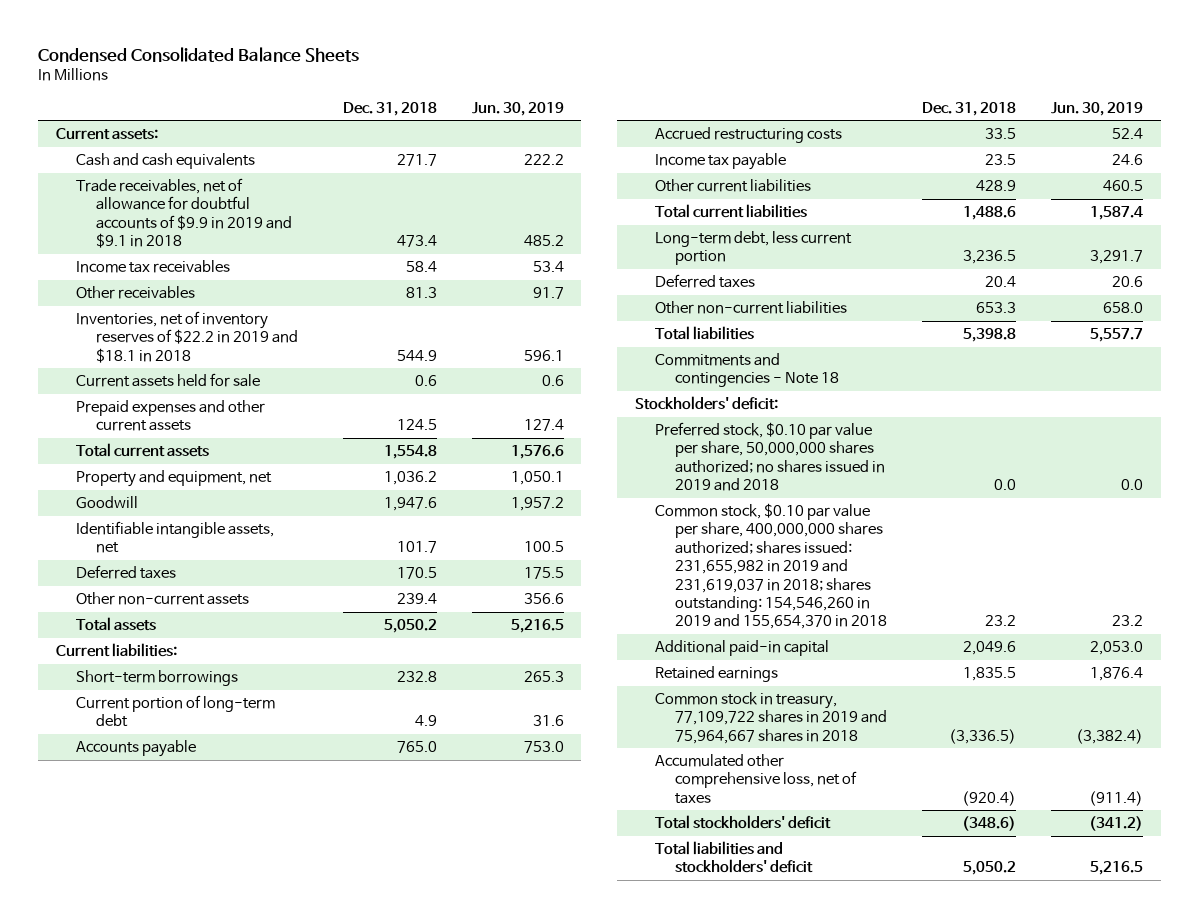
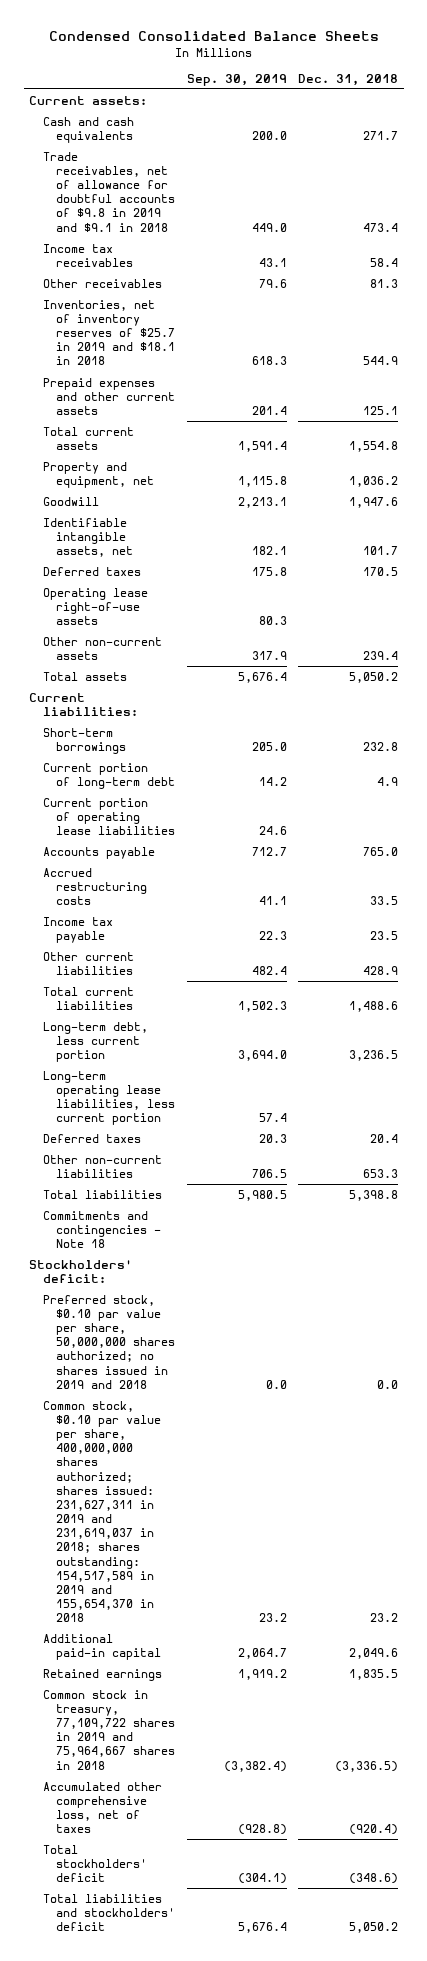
[471,101,564,116] Jun. 30, 2019 -> none
none -> [186,73,287,86] Sep. 30, 2019
[75,178,293,249] Trade receivables, net of allowance for doubtful accounts of $9.9 in 2019 and $9.1 in 2018 -> [42,151,176,232] Trade receivables, net of allowance for doubtful accounts of $9.8 in 2019 and $9.1 in 2018
[75,373,260,388] Current assets held for sale -> none
[75,311,299,363] Inventories, net of inventory reserves of $22.2 in 2019 and $18.1 in 2018 -> [42,299,176,366] Inventories, net of inventory reserves of $25.7 in 2019 and $18.1 in 2018
[396,419,437,431] 124.5 -> [363,406,399,416] 125.1
none -> [42,587,148,626] Operating lease right-of-use assets
none -> [42,797,176,836] Current portion of operating lease liabilities
none -> [42,1070,176,1126] Long-term operating lease liabilities, less current portion
[655,503,888,630] Common stock, $0.10 par value per share, 400,000,000 shares authorized; shares issued: 231,655,982 in 2019 and 231,619,037 in 2018; shares outstanding: 154,546,260 in 2019 and 155,654,370 in 2018 -> [42,1400,162,1623] Common stock, $0.10 par value per share, 400,000,000 shares authorized; shares issued: 231,627,311 in 2019 and 231,619,037 in 2018; shares outstanding: 154,517,589 in 2019 and 155,654,370 in 2018

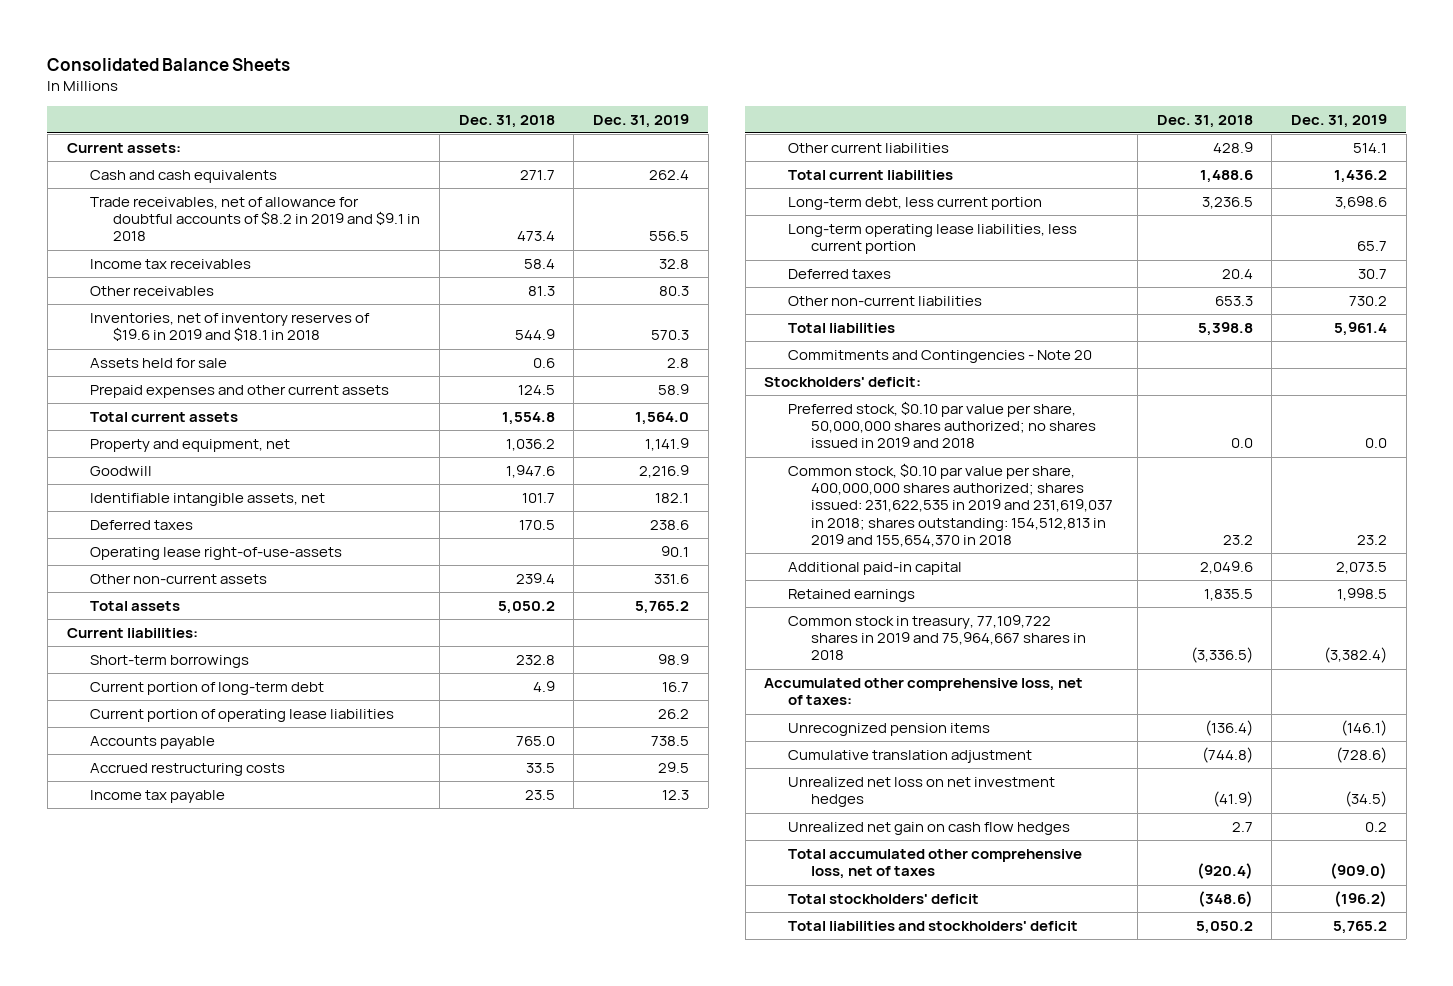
[48,31,379,42] Condensed Consolidated Balance Sheets -> [47,57,291,71] Consolidated Balance Sheets
[186,73,287,86] Sep. 30, 2019 -> none
none -> [592,113,689,128] Dec. 31, 2019
[42,151,176,232] Trade receivables, net of allowance for doubtful accounts of $9.8 in 2019 and $9.1 in 2018 -> [89,197,421,242] Trade receivables, net of allowance for doubtful accounts of $8.2 in 2019 and $9.1 in 2018
[42,299,176,366] Inventories, net of inventory reserves of $25.7 in 2019 and $18.1 in 2018 -> [89,313,370,342] Inventories, net of inventory reserves of $19.6 in 2019 and $18.1 in 2018
none -> [89,358,227,369] Assets held for sale
[363,406,399,416] 125.1 -> [517,385,555,396] 124.5
[42,587,148,626] Operating lease right-of-use assets -> [89,547,342,561] Operating lease right-of-use-assets
[42,1210,162,1249] Commitments and contingencies - Note 18 -> [787,350,1092,364] Commitments and Contingencies - Note 20
[42,1400,162,1623] Common stock, $0.10 par value per share, 400,000,000 shares authorized; shares issued: 231,627,311 in 2019 and 231,619,037 in 2018; shares outstanding: 154,517,589 in 2019 and 155,654,370 in 2018 -> [787,463,1114,547] Common stock, $0.10 par value per share, 400,000,000 shares authorized; shares issued: 231,622,535 in 2019 and 231,619,037 in 2018; shares outstanding: 154,512,813 in 2019 and 155,654,370 in 2018
none -> [764,678,1084,706] Accumulated other comprehensive loss, net of taxes:
none -> [787,723,990,737] Unrecognized pension items
none -> [787,750,1032,764] Cumulative translation adjustment
none -> [787,777,1055,808] Unrealized net loss on net investment hedges
none -> [787,822,1070,836] Unrealized net gain on cash flow hedges
[42,1781,162,1834] Accumulated other comprehensive loss, net of taxes -> [787,849,1082,880] Total accumulated other comprehensive loss, net of taxes

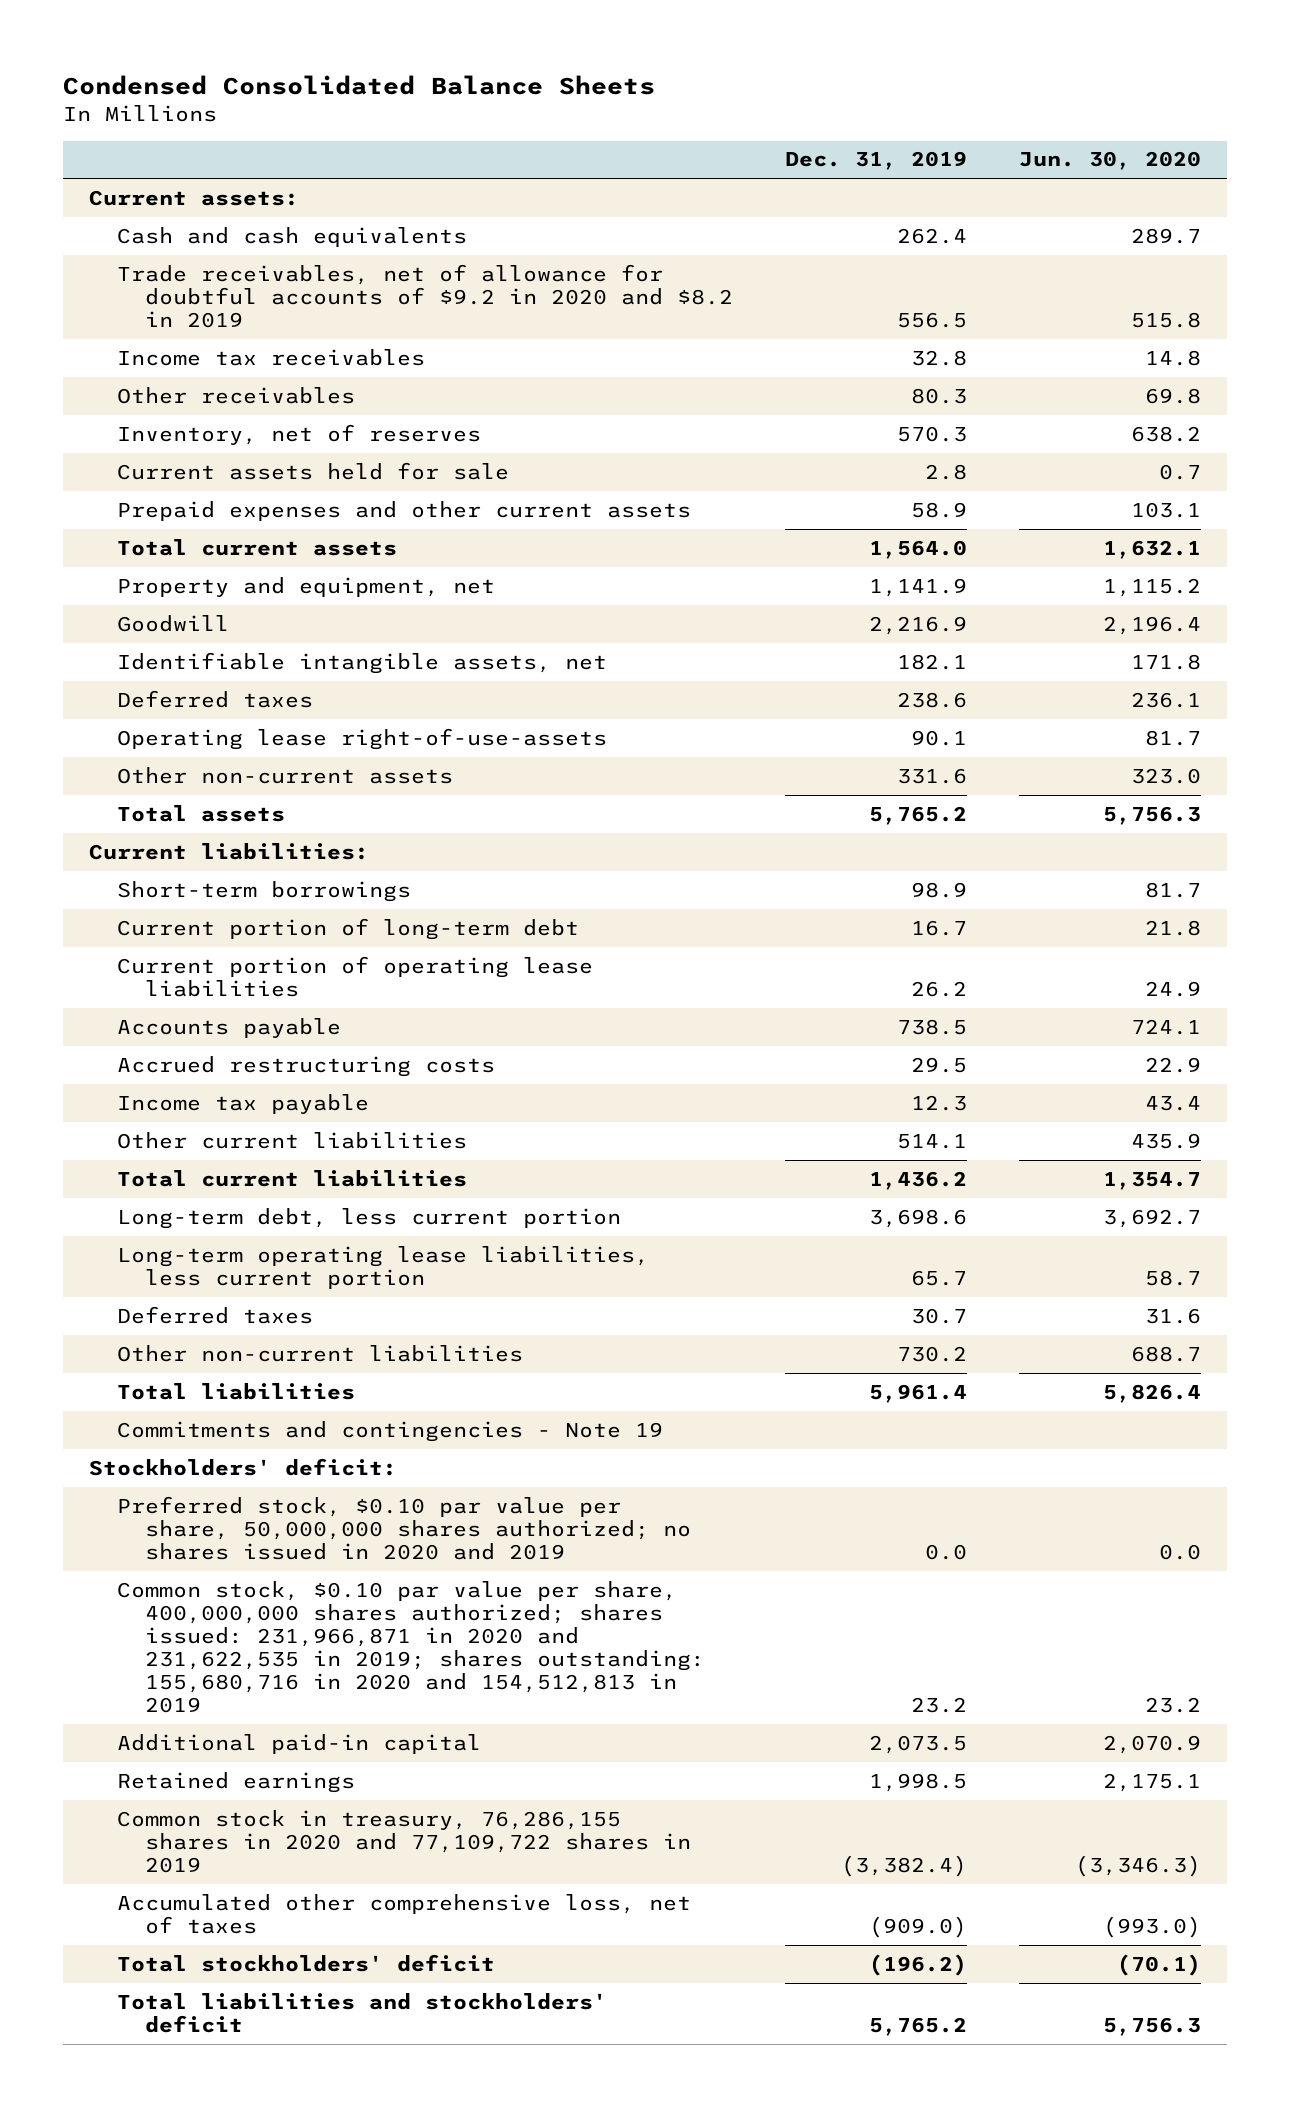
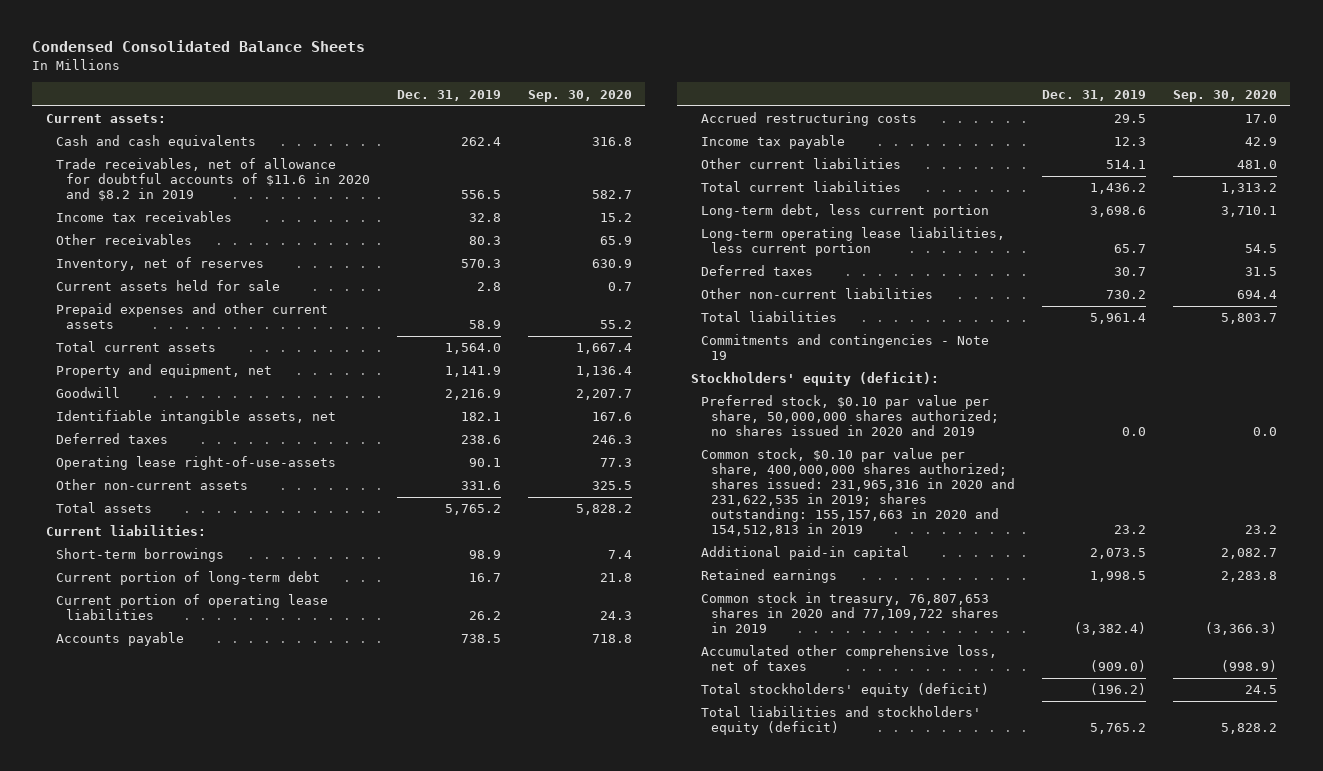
[1019,151,1202,171] Jun. 30, 2020 -> none
none -> [527,89,632,102] Sep. 30, 2020
[117,263,733,329] Trade receivables, net of allowance for doubtful accounts of $9.2 in 2020 and $8.2 in 2019 -> [55,158,370,202] Trade receivables, net of allowance for doubtful accounts of $11.6 in 2020 and $8.2 in 2019
[89,1457,398,1476] Stockholders' deficit: -> [690,372,939,387] Stockholders' equity (deficit):
[117,1580,705,1714] Common stock, $0.10 par value per share, 400,000,000 shares authorized; shares issued: 231,966,871 in 2020 and 231,622,535 in 2019; shares outstanding: 155,680,716 in 2020 and 154,512,813 in 2019 -> [700,448,1015,536] Common stock, $0.10 par value per share, 400,000,000 shares authorized; shares issued: 231,965,316 in 2020 and 231,622,535 in 2019; shares outstanding: 155,157,663 in 2020 and 154,512,813 in 2019
[117,1809,691,1874] Common stock in treasury, 76,286,155 shares in 2020 and 77,109,722 shares in 2019 -> [700,592,999,634] Common stock in treasury, 76,807,653 shares in 2020 and 77,109,722 shares in 2019
[117,1953,496,1972] Total stockholders' deficit -> [700,683,989,698] Total stockholders' equity (deficit)
[117,1992,608,2033] Total liabilities and stockholders' deficit -> [700,706,981,736] Total liabilities and stockholders' equity (deficit)

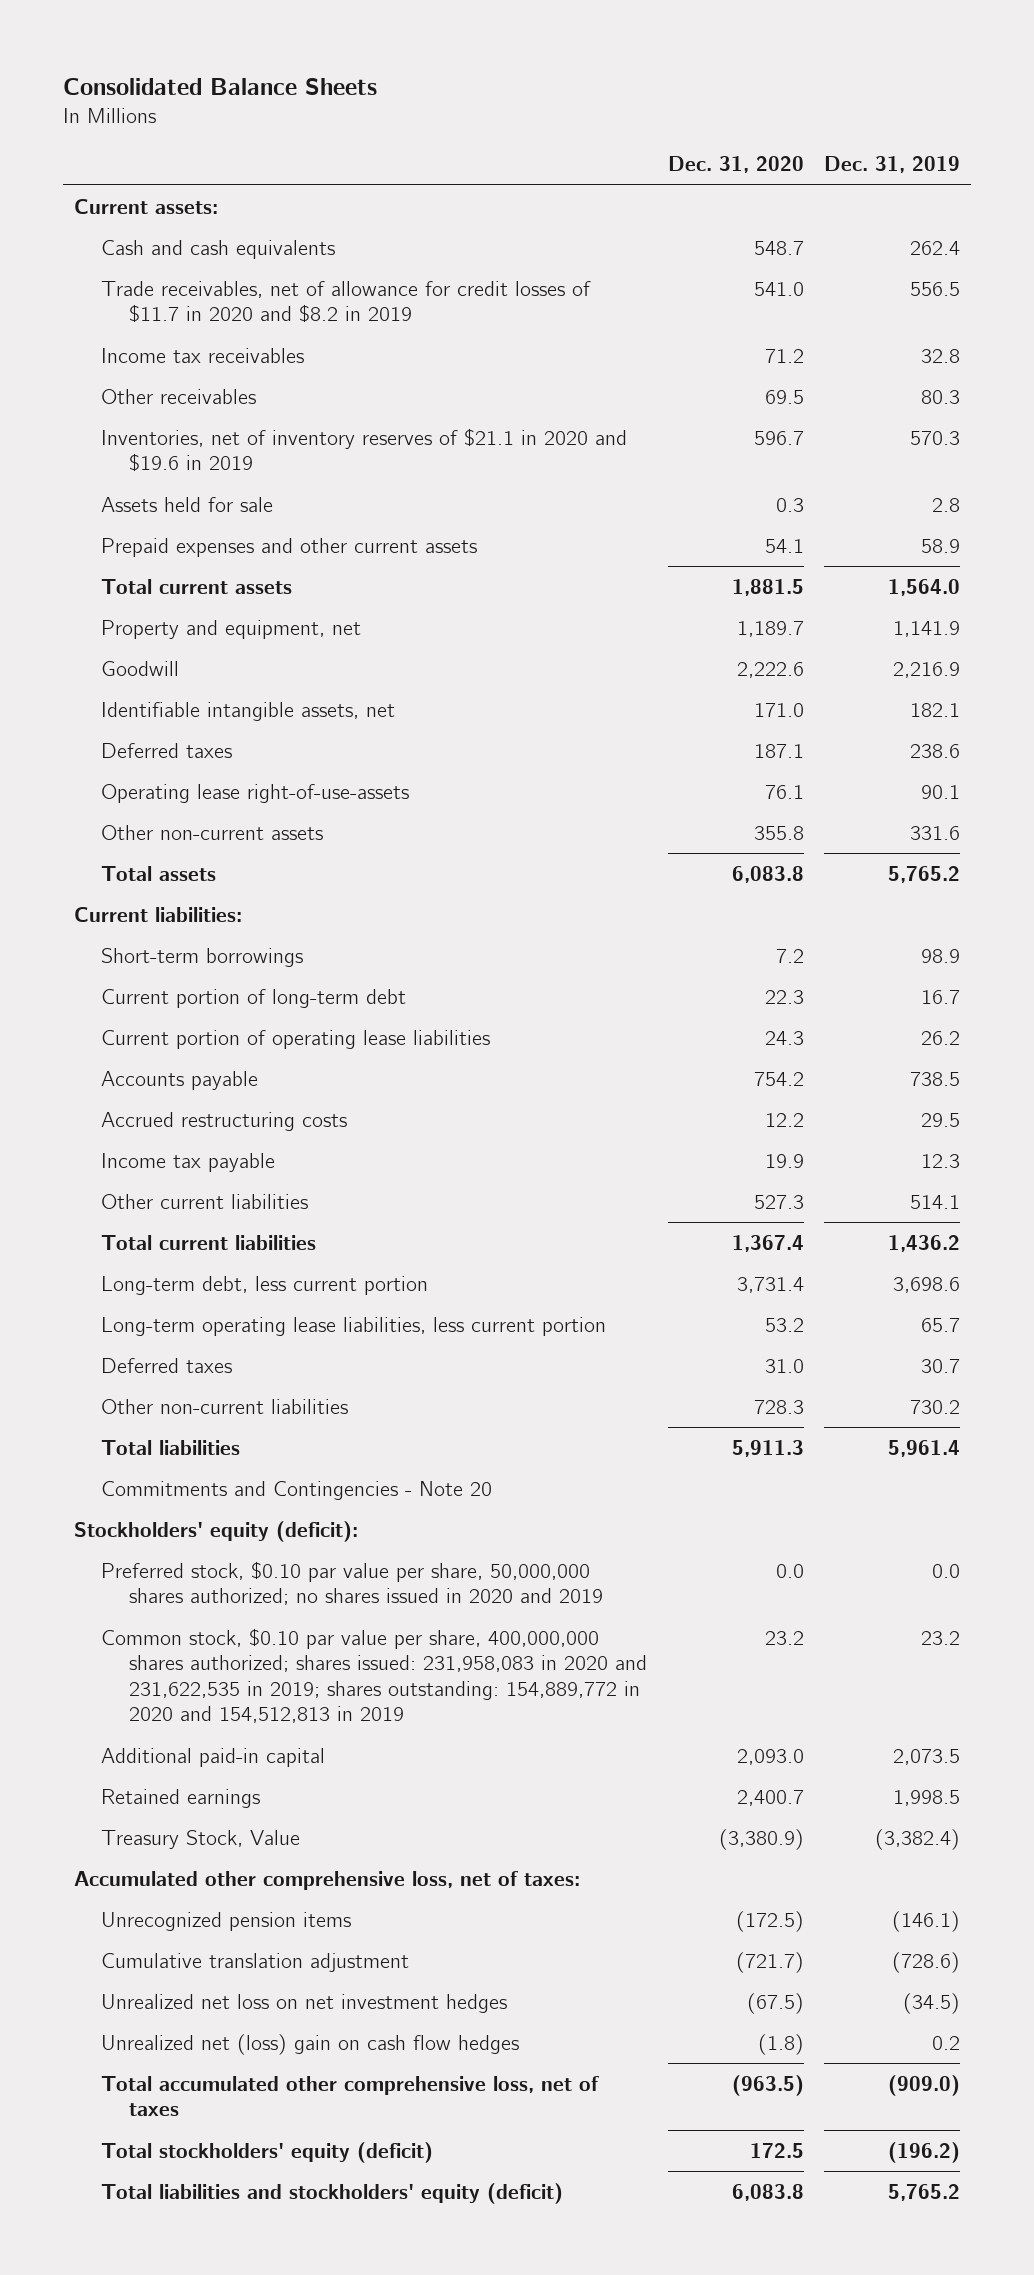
[32,40,366,53] Condensed Consolidated Balance Sheets -> [63,78,378,96] Consolidated Balance Sheets
[527,89,632,102] Sep. 30, 2020 -> none
none -> [667,156,804,174] Dec. 31, 2020
[55,158,370,202] Trade receivables, net of allowance for doubtful accounts of $11.6 in 2020 and $8.2 in 2019 -> [101,280,592,324] Trade receivables, net of allowance for credit losses of $11.7 in 2020 and $8.2 in 2019
[55,257,264,272] Inventory, net of reserves -> [101,427,628,473] Inventories, net of inventory reserves of $21.1 in 2020 and $19.6 in 2019
[55,280,280,292] Current assets held for sale -> [101,496,274,512] Assets held for sale
[700,334,989,361] Commitments and contingencies - Note 19 -> [101,1480,493,1500] Commitments and Contingencies - Note 20
[700,448,1015,536] Common stock, $0.10 par value per share, 400,000,000 shares authorized; shares issued: 231,965,316 in 2020 and 231,622,535 in 2019; shares outstanding: 155,157,663 in 2020 and 154,512,813 in 2019 -> [101,1627,647,1724] Common stock, $0.10 par value per share, 400,000,000 shares authorized; shares issued: 231,958,083 in 2020 and 231,622,535 in 2019; shares outstanding: 154,889,772 in 2020 and 154,512,813 in 2019
[700,592,999,634] Common stock in treasury, 76,807,653 shares in 2020 and 77,109,722 shares in 2019 -> [101,1829,301,1849] Treasury Stock, Value
none -> [73,1870,580,1890] Accumulated other comprehensive loss, net of taxes:
none -> [101,1911,352,1931] Unrecognized pension items
none -> [101,1952,410,1972] Cumulative translation adjustment
none -> [101,1993,508,2013] Unrealized net loss on net investment hedges
none -> [101,2033,520,2055] Unrealized net (loss) gain on cash flow hedges
[700,645,997,672] Accumulated other comprehensive loss, net of taxes -> [101,2075,600,2117] Total accumulated other comprehensive loss, net of taxes

